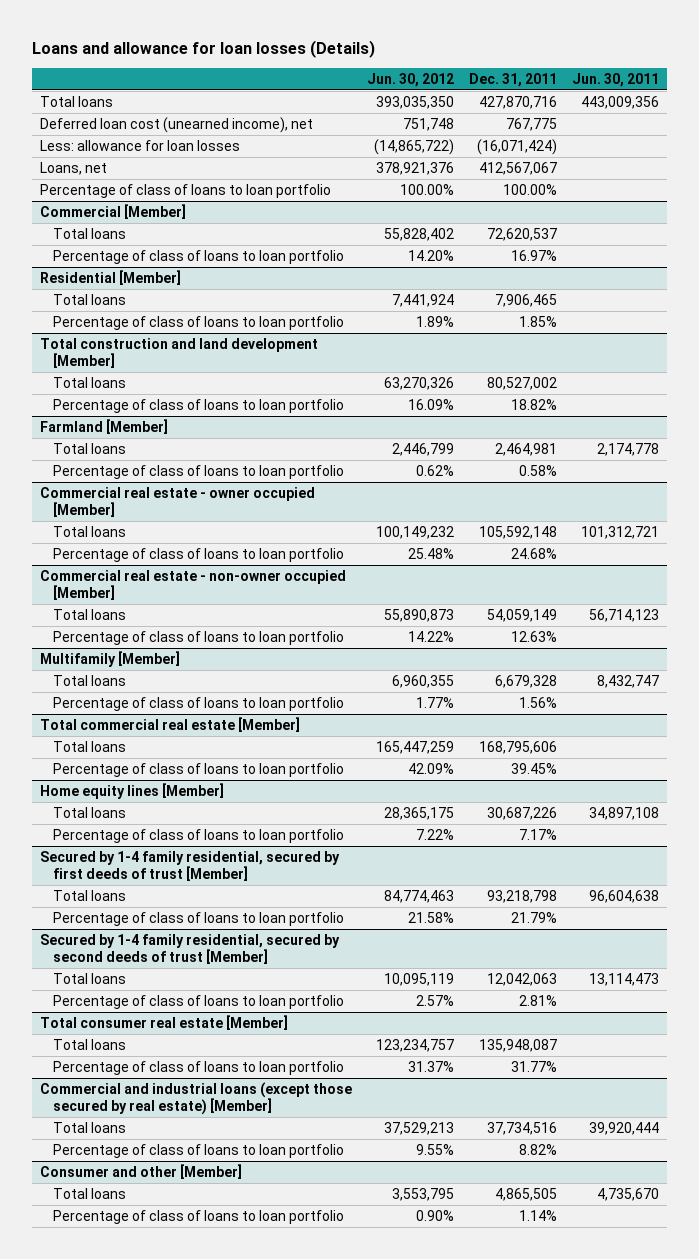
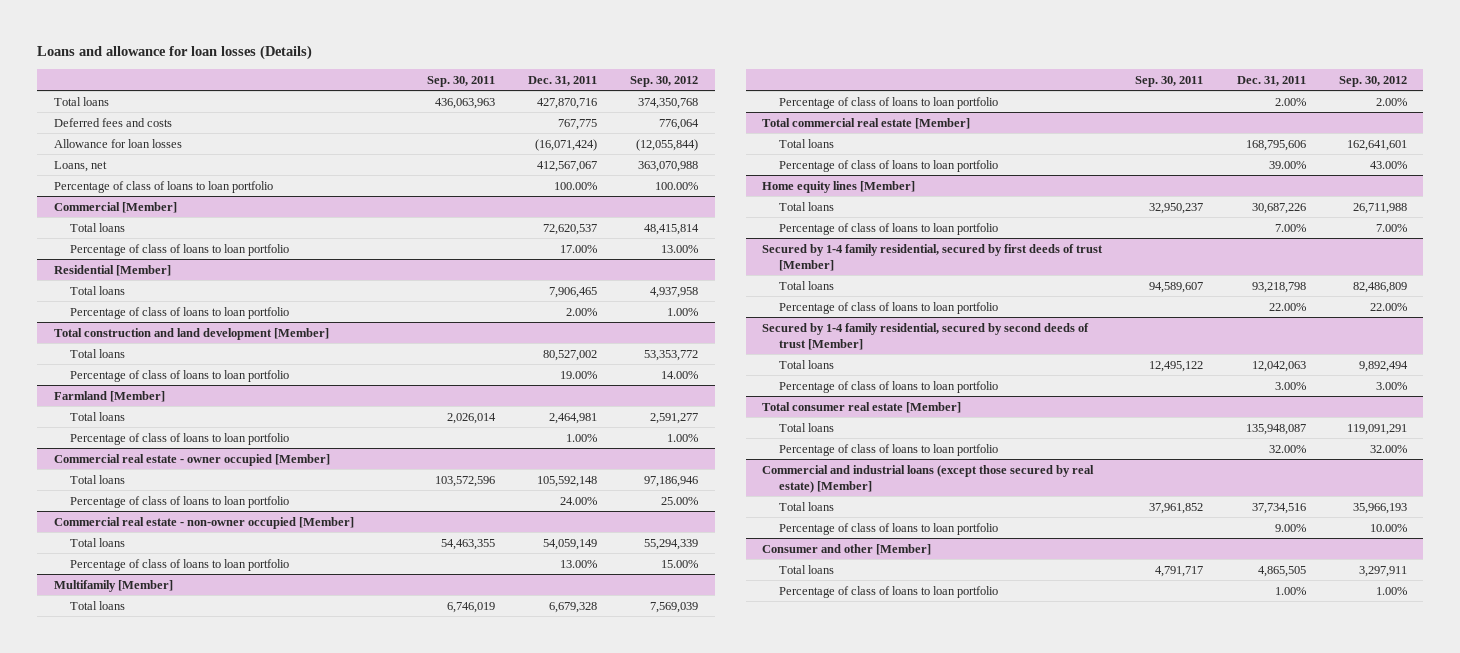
[367,72,455,87] Jun. 30, 2012 -> none
[572,72,660,87] Jun. 30, 2011 -> none
none -> [426,75,495,87] Sep. 30, 2011
none -> [630,75,699,87] Sep. 30, 2012
[39,116,313,133] Deferred loan cost (unearned income), net -> [53,117,172,127] Deferred fees and costs
[39,139,240,151] Less: allowance for loan losses -> [53,138,182,148] Allowance for loan losses
[511,249,558,261] 16.97% -> [559,244,597,253] 17.00%
[519,315,558,327] 1.85% -> [565,307,597,316] 2.00%
[511,398,558,410] 18.82% -> [559,370,597,379] 19.00%
[519,464,558,476] 0.58% -> [565,433,597,442] 1.00%
[511,547,558,559] 24.68% -> [559,496,597,505] 24.00%
[511,630,558,642] 12.63% -> [559,559,597,568] 13.00%
[519,696,558,708] 1.56% -> [1274,97,1306,106] 2.00%
[511,762,558,774] 39.45% -> [1268,160,1306,169] 39.00%
[519,828,558,840] 7.17% -> [1274,223,1306,232] 7.00%
[511,911,558,923] 21.79% -> [1268,302,1306,311] 22.00%
[519,994,558,1006] 2.81% -> [1274,381,1306,390] 3.00%
[511,1060,558,1072] 31.77% -> [1268,444,1306,453] 32.00%
[519,1143,558,1155] 8.82% -> [1274,523,1306,532] 9.00%
[519,1209,558,1221] 1.14% -> [1274,586,1306,595] 1.00%

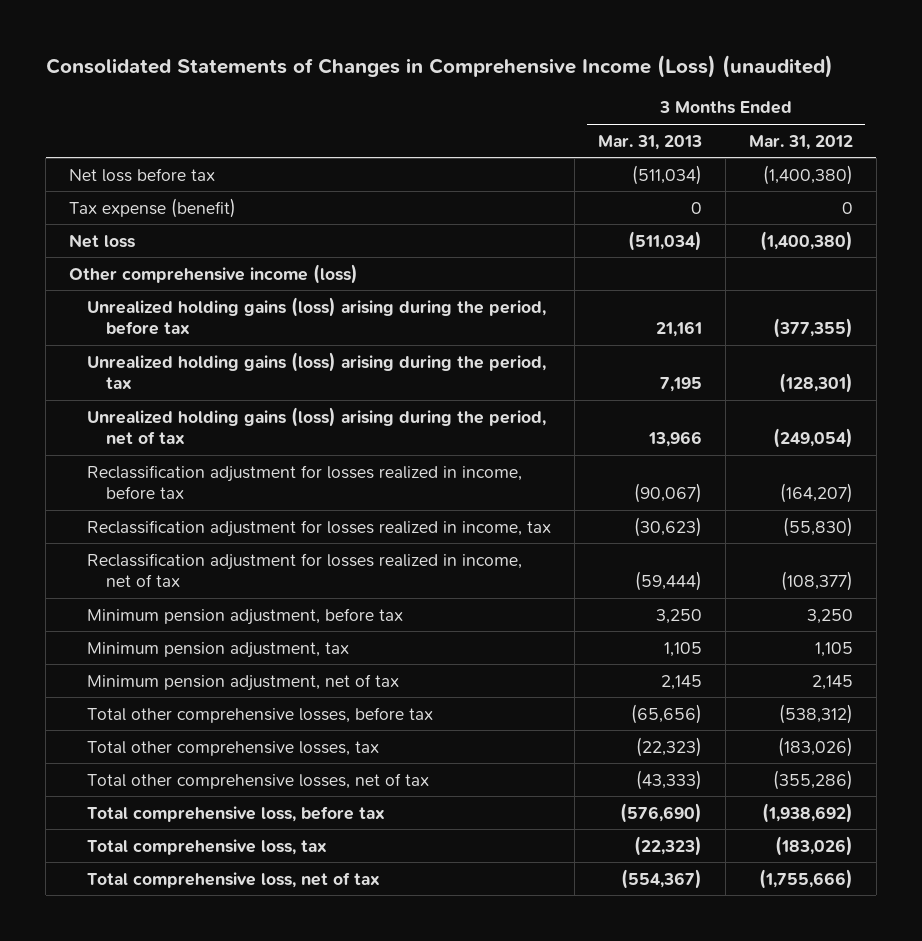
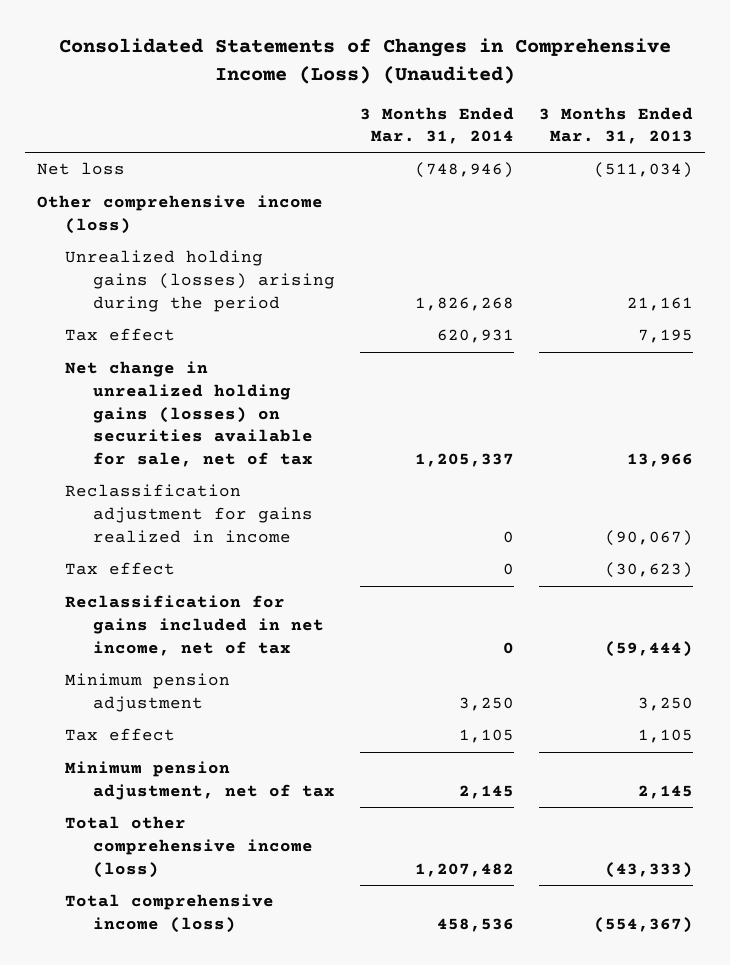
[45,55,833,79] Consolidated Statements of Changes in Comprehensive Income (Loss) (unaudited) -> [58,38,671,84] Consolidated Statements of Changes in Comprehensive Income (Loss) (Unaudited)
[748,134,853,150] Mar. 31, 2012 -> none
none -> [359,106,514,145] 3 Months Ended Mar. 31, 2014
[69,167,216,182] Net loss before tax -> none
[69,197,237,218] Tax expense (benefit) -> none
[87,296,547,336] Unrealized holding gains (loss) arising during the period, before tax -> [64,250,335,312] Unrealized holding gains (losses) arising during the period
[87,351,547,390] Unrealized holding gains (loss) arising during the period, tax -> [64,328,175,342] Tax effect
[87,406,547,446] Unrealized holding gains (loss) arising during the period, net of tax -> [64,361,313,467] Net change in unrealized holding gains (losses) on securities available for sale, net of tax
[87,464,523,500] Reclassification adjustment for losses realized in income, before tax -> [64,484,313,543] Reclassification adjustment for gains realized in income
[87,519,552,537] Reclassification adjustment for losses realized in income, tax -> [64,562,175,576] Tax effect
[87,552,523,588] Reclassification adjustment for losses realized in income, net of tax -> [64,595,324,656] Reclassification for gains included in net income, net of tax
[87,607,404,625] Minimum pension adjustment, before tax -> [64,673,230,712] Minimum pension adjustment
[87,641,350,658] Minimum pension adjustment, tax -> [64,728,175,742] Tax effect
[87,740,380,756] Total other comprehensive losses, tax -> none
[87,805,386,822] Total comprehensive loss, before tax -> none
[87,838,328,855] Total comprehensive loss, tax -> none
[87,871,381,888] Total comprehensive loss, net of tax -> none
[87,706,434,723] Total other comprehensive losses, before tax -> [64,816,313,878] Total other comprehensive income (loss)
[631,703,703,724] (65,656) -> [604,861,693,878] (43,333)
[87,772,430,789] Total other comprehensive losses, net of tax -> [64,894,274,933] Total comprehensive income (loss)
[636,769,703,790] (43,333) -> [593,916,693,933] (554,367)

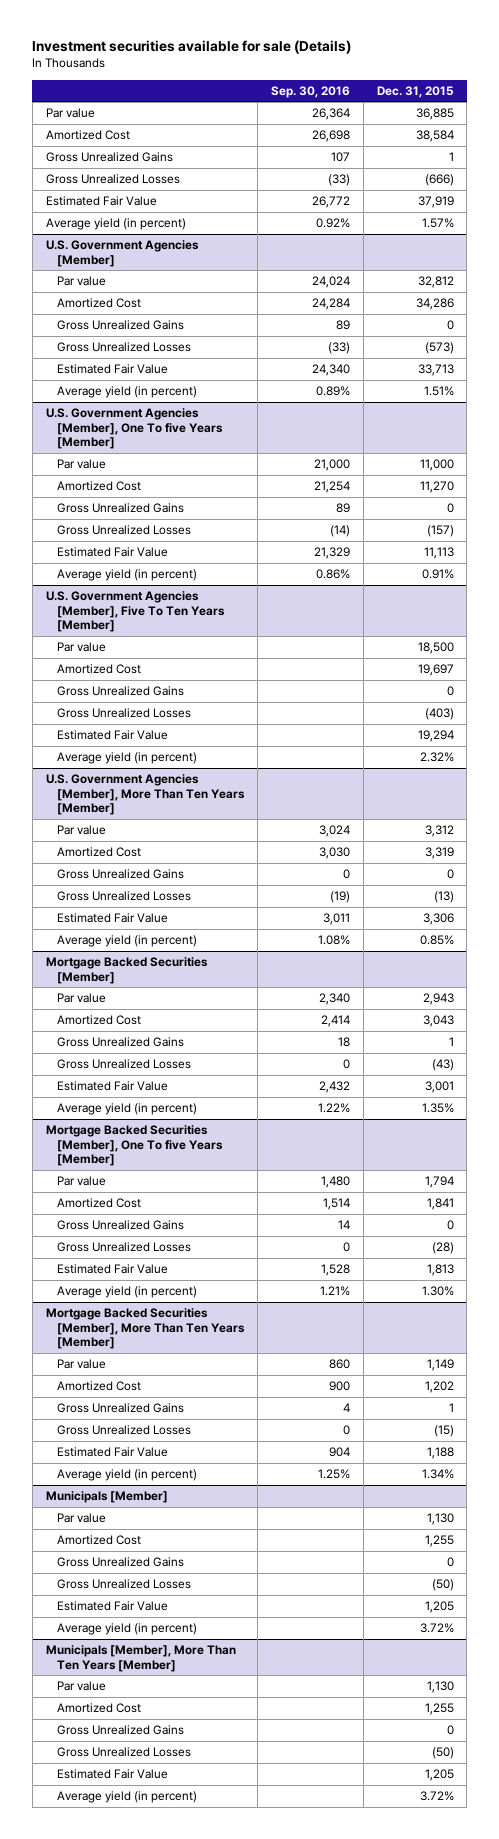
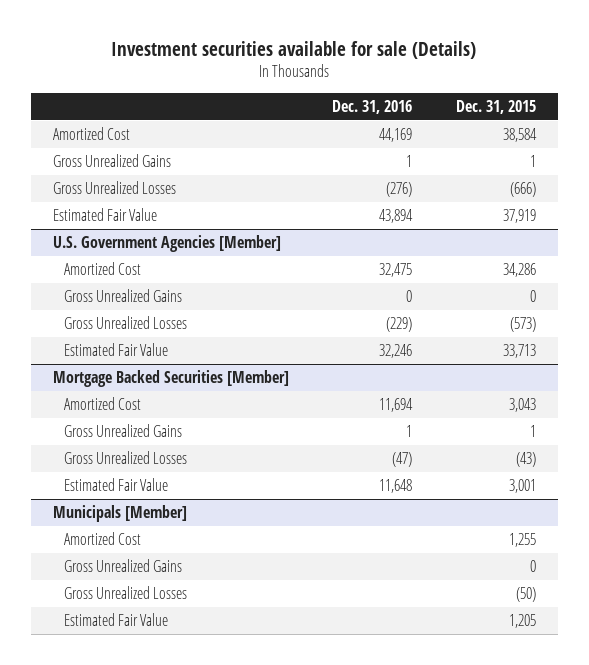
[270,85,350,98] Sep. 30, 2016 -> none
none -> [332,100,413,115] Dec. 31, 2016
[45,108,95,119] Par value -> none
[45,218,186,231] Average yield (in percent) -> none
[56,276,106,287] Par value -> none
[56,386,197,399] Average yield (in percent) -> none
[45,408,223,450] U.S. Government Agencies [Member], One To five Years [Member] -> none
[56,459,106,470] Par value -> none
[56,481,141,492] Amortized Cost -> none
[56,503,184,514] Gross Unrealized Gains -> none
[56,525,191,536] Gross Unrealized Losses -> none
[56,547,168,558] Estimated Fair Value -> none
[56,569,197,582] Average yield (in percent) -> none
[45,591,225,633] U.S. Government Agencies [Member], Five To Ten Years [Member] -> none
[56,642,106,653] Par value -> none
[56,664,141,675] Amortized Cost -> none
[56,686,184,697] Gross Unrealized Gains -> none
[56,708,191,719] Gross Unrealized Losses -> none
[56,730,168,741] Estimated Fair Value -> none
[56,752,197,765] Average yield (in percent) -> none
[45,774,245,816] U.S. Government Agencies [Member], More Than Ten Years [Member] -> none
[56,825,106,836] Par value -> none
[56,847,141,858] Amortized Cost -> none
[56,869,184,880] Gross Unrealized Gains -> none
[56,891,191,902] Gross Unrealized Losses -> none
[56,913,168,924] Estimated Fair Value -> none
[56,935,197,948] Average yield (in percent) -> none
[56,993,106,1004] Par value -> none
[56,1103,197,1116] Average yield (in percent) -> none
[45,1125,223,1167] Mortgage Backed Securities [Member], One To five Years [Member] -> none
[56,1176,106,1187] Par value -> none
[56,1198,141,1209] Amortized Cost -> none
[56,1220,184,1231] Gross Unrealized Gains -> none
[56,1242,191,1253] Gross Unrealized Losses -> none
[56,1264,168,1275] Estimated Fair Value -> none
[56,1286,197,1299] Average yield (in percent) -> none
[45,1308,245,1350] Mortgage Backed Securities [Member], More Than Ten Years [Member] -> none
[56,1359,106,1370] Par value -> none
[56,1381,141,1392] Amortized Cost -> none
[56,1403,184,1414] Gross Unrealized Gains -> none
[56,1425,191,1436] Gross Unrealized Losses -> none
[56,1447,168,1458] Estimated Fair Value -> none
[56,1469,197,1482] Average yield (in percent) -> none
[56,1513,106,1524] Par value -> none
[56,1623,197,1636] Average yield (in percent) -> none
[45,1645,236,1672] Municipals [Member], More Than Ten Years [Member] -> none
[56,1681,106,1692] Par value -> none
[56,1703,141,1714] Amortized Cost -> none
[56,1725,184,1736] Gross Unrealized Gains -> none
[56,1747,191,1758] Gross Unrealized Losses -> none
[56,1769,168,1780] Estimated Fair Value -> none
[56,1791,197,1804] Average yield (in percent) -> none

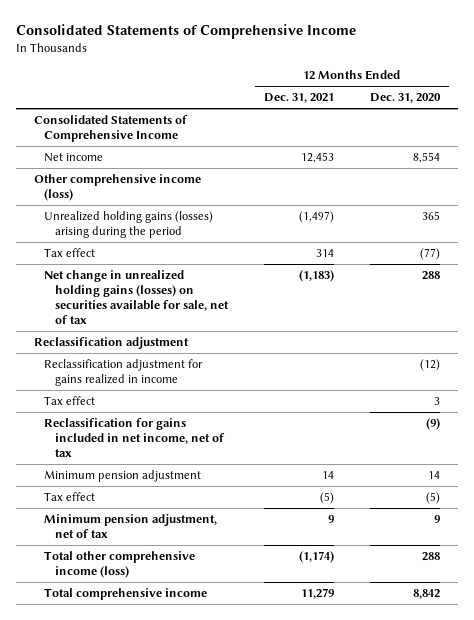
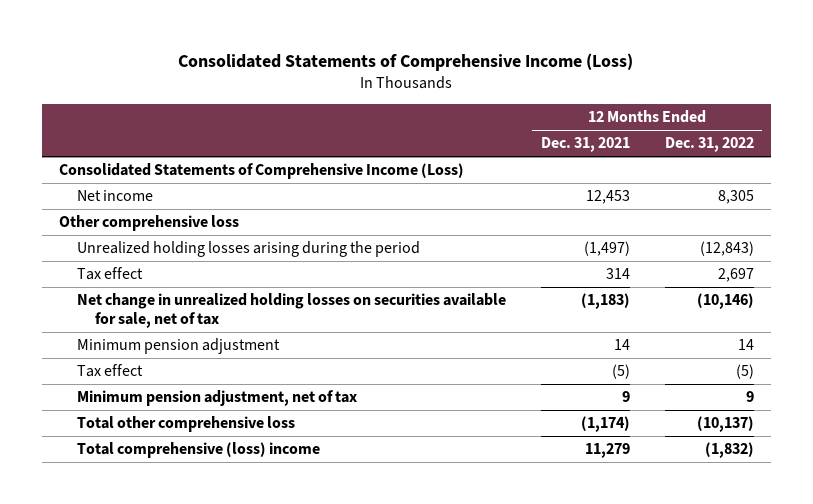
[15,23,356,39] Consolidated Statements of Comprehensive Income -> [178,52,634,71] Consolidated Statements of Comprehensive Income (Loss)
[370,93,442,104] Dec. 31, 2020 -> none
none -> [664,137,754,153] Dec. 31, 2022
[33,115,188,143] Consolidated Statements of Comprehensive Income -> [59,163,465,180] Consolidated Statements of Comprehensive Income (Loss)
[33,174,201,202] Other comprehensive income (loss) -> [59,215,240,232] Other comprehensive loss
[44,211,214,239] Unrealized holding gains (losses) arising during the period -> [77,241,421,258] Unrealized holding losses arising during the period
[33,337,189,350] Reclassification adjustment -> none
[44,359,204,387] Reclassification adjustment for gains realized in income -> none
[44,396,96,406] Tax effect -> none
[44,418,225,458] Reclassification for gains included in net income, net of tax -> none
[44,270,229,325] Net change in unrealized holding gains (losses) on securities available for sale, net of tax -> [77,293,507,328] Net change in unrealized holding losses on securities available for sale, net of tax
[44,551,196,579] Total other comprehensive income (loss) -> [77,416,296,433] Total other comprehensive loss
[44,588,208,601] Total comprehensive income -> [77,442,321,459] Total comprehensive (loss) income

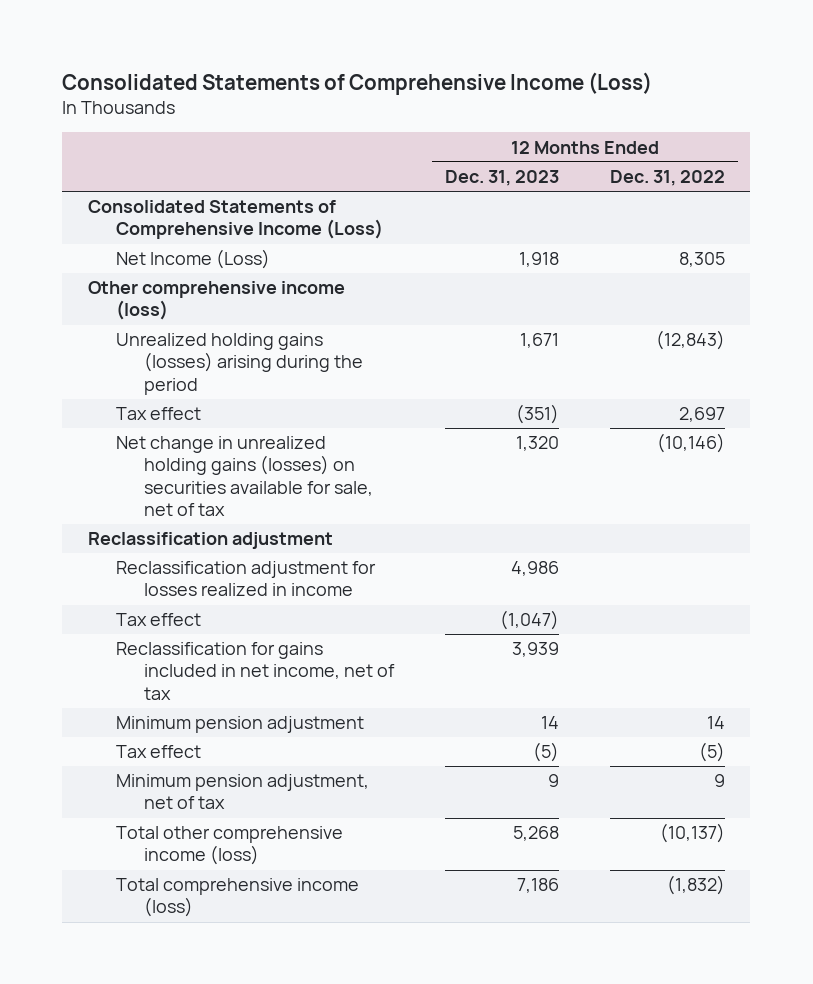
[540,137,630,153] Dec. 31, 2021 -> none
none -> [444,170,559,187] Dec. 31, 2023
[77,190,154,202] Net income -> [115,249,270,270] Net Income (Loss)
[59,215,240,232] Other comprehensive loss -> [87,281,345,321] Other comprehensive income (loss)
[77,241,421,258] Unrealized holding losses arising during the period -> [115,333,363,395] Unrealized holding gains (losses) arising during the period
[77,293,507,328] Net change in unrealized holding losses on securities available for sale, net of tax -> [115,436,373,516] Net change in unrealized holding gains (losses) on securities available for sale, net of tax
none -> [87,532,333,550] Reclassification adjustment
none -> [115,561,376,597] Reclassification adjustment for losses realized in income
none -> [115,613,201,627] Tax effect
none -> [115,642,395,700] Reclassification for gains included in net income, net of tax
[77,416,296,433] Total other comprehensive loss -> [115,826,343,866] Total other comprehensive income (loss)
[77,442,321,459] Total comprehensive (loss) income -> [115,878,359,918] Total comprehensive income (loss)

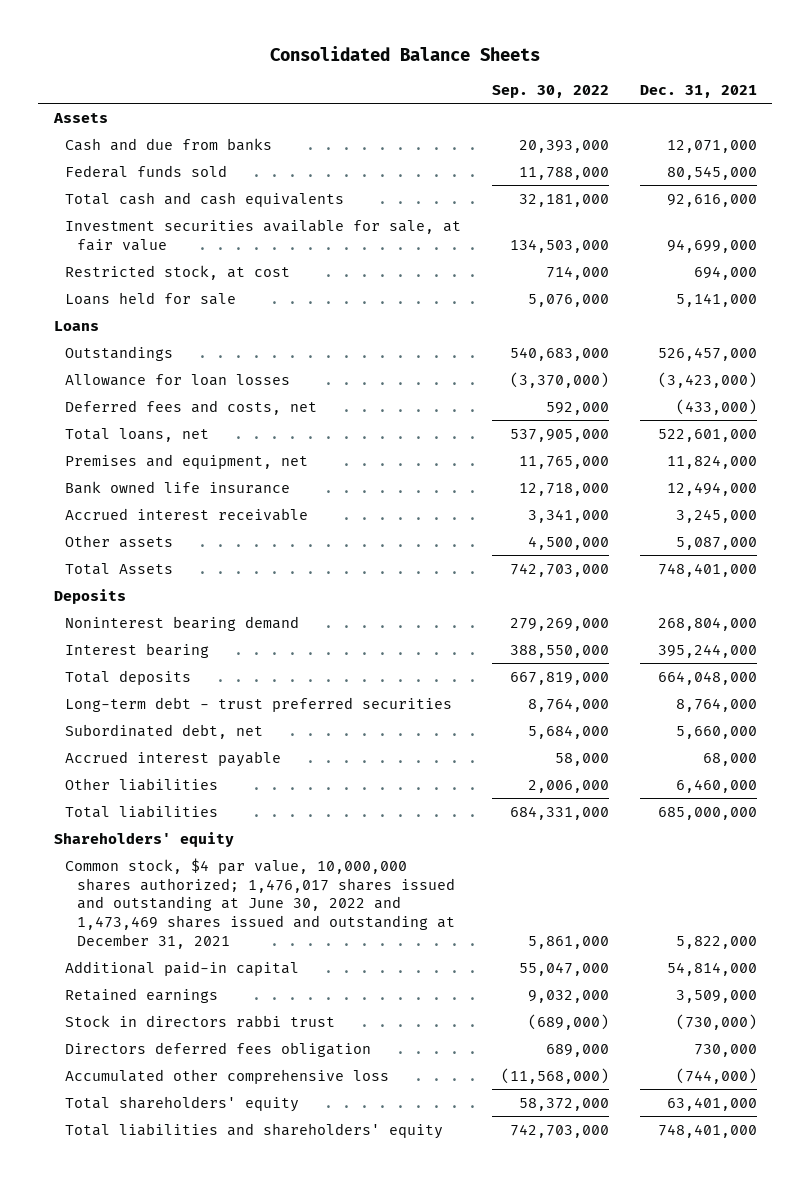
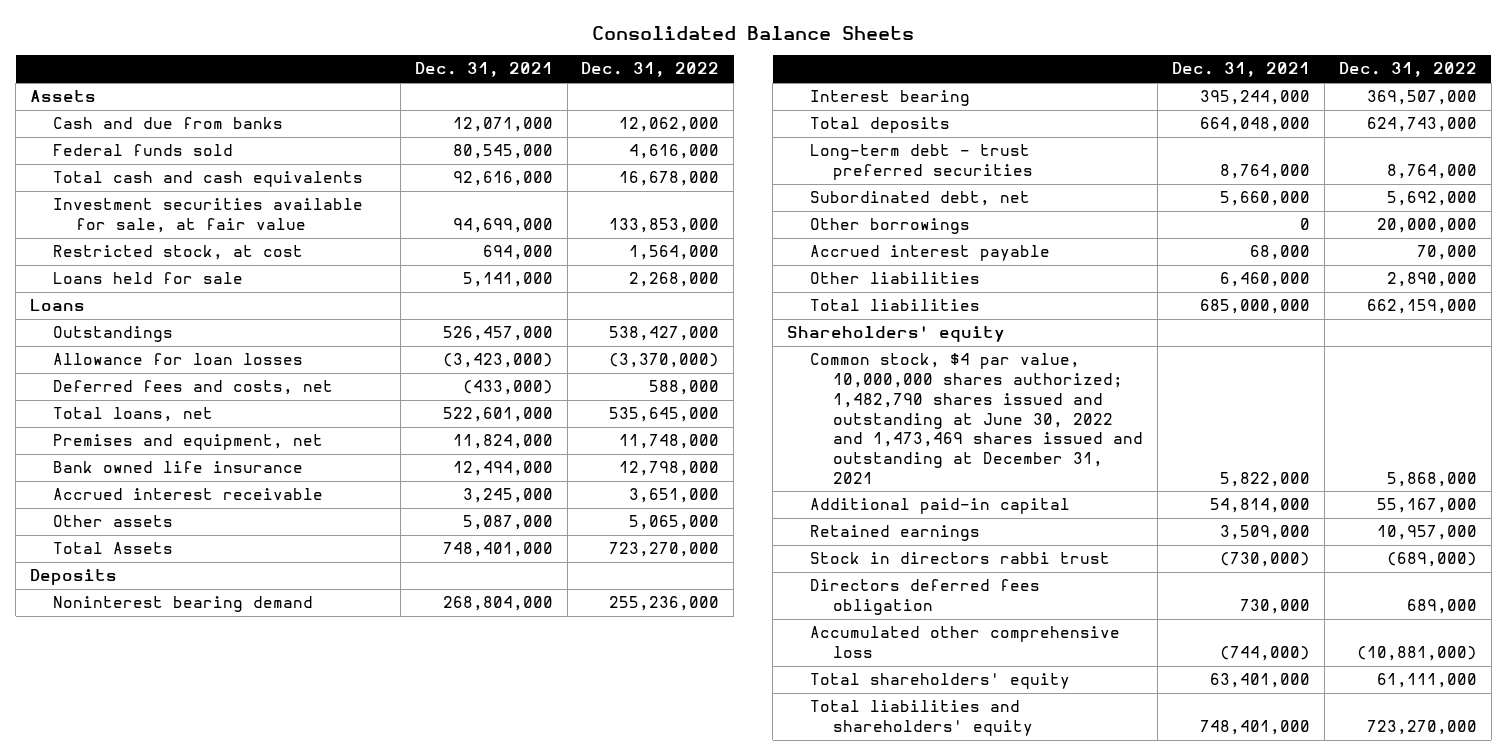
[491,84,609,98] Sep. 30, 2022 -> none
none -> [581,62,720,78] Dec. 31, 2022
none -> [809,218,970,235] Other borrowings
[65,857,455,949] Common stock, $4 par value, 10,000,000 shares authorized; 1,476,017 shares issued and outstanding at June 30, 2022 and 1,473,469 shares issued and outstanding at December 31, 2021 -> [809,353,1143,484] Common stock, $4 par value, 10,000,000 shares authorized; 1,482,790 shares issued and outstanding at June 30, 2022 and 1,473,469 shares issued and outstanding at December 31, 2021

